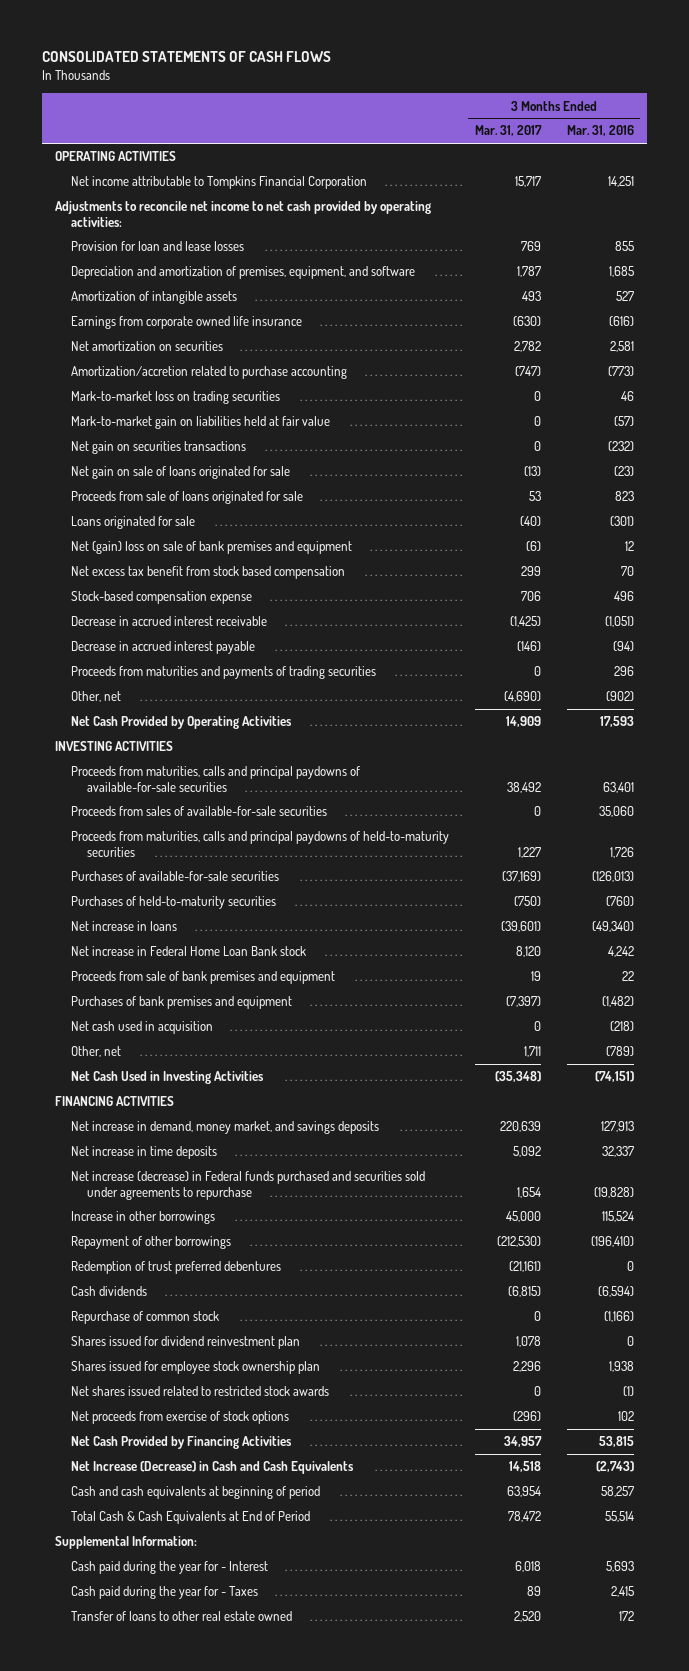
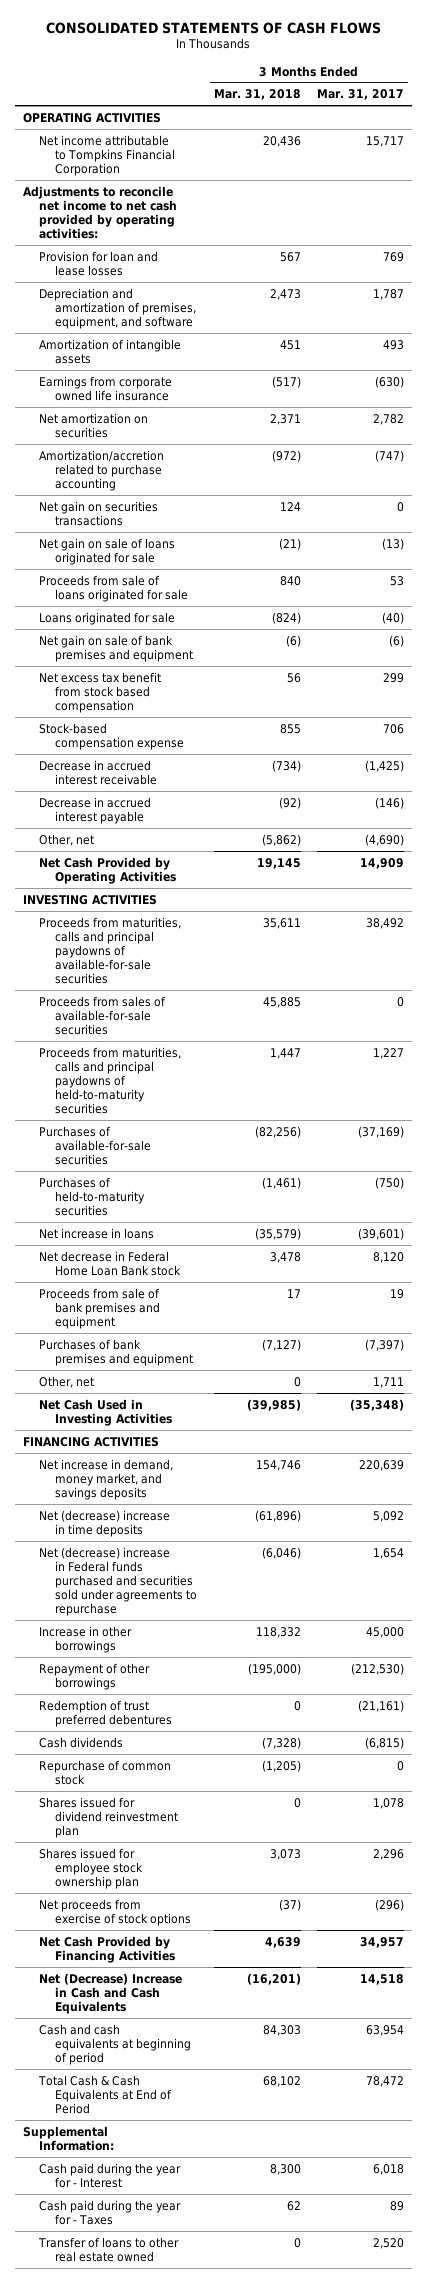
[566,125,634,137] Mar. 31, 2016 -> none
none -> [213,89,301,101] Mar. 31, 2018
[70,391,280,405] Mark-to-market loss on trading securities -> none
[70,416,330,430] Mark-to-market gain on liabilities held at fair value -> none
[70,541,352,555] Net (gain) loss on sale of bank premises and equipment -> [39,634,194,662] Net gain on sale of bank premises and equipment
[70,666,376,680] Proceeds from maturities and payments of trading securities -> none
[70,946,306,957] Net increase in Federal Home Loan Bank stock -> [39,1250,182,1276] Net decrease in Federal Home Loan Bank stock
[70,1021,213,1035] Net cash used in acquisition -> none
[70,1146,217,1160] Net increase in time deposits -> [39,1509,171,1537] Net (decrease) increase in time deposits
[70,1171,425,1200] Net increase (decrease) in Federal funds purchased and securities sold under agreements to repurchase -> [39,1546,198,1616] Net (decrease) increase in Federal funds purchased and securities sold under agreements to repurchase
[70,1386,329,1397] Net shares issued related to restricted stock awards -> none
[70,1461,354,1475] Net Increase (Decrease) in Cash and Cash Equivalents -> [39,1972,183,2014] Net (Decrease) Increase in Cash and Cash Equivalents

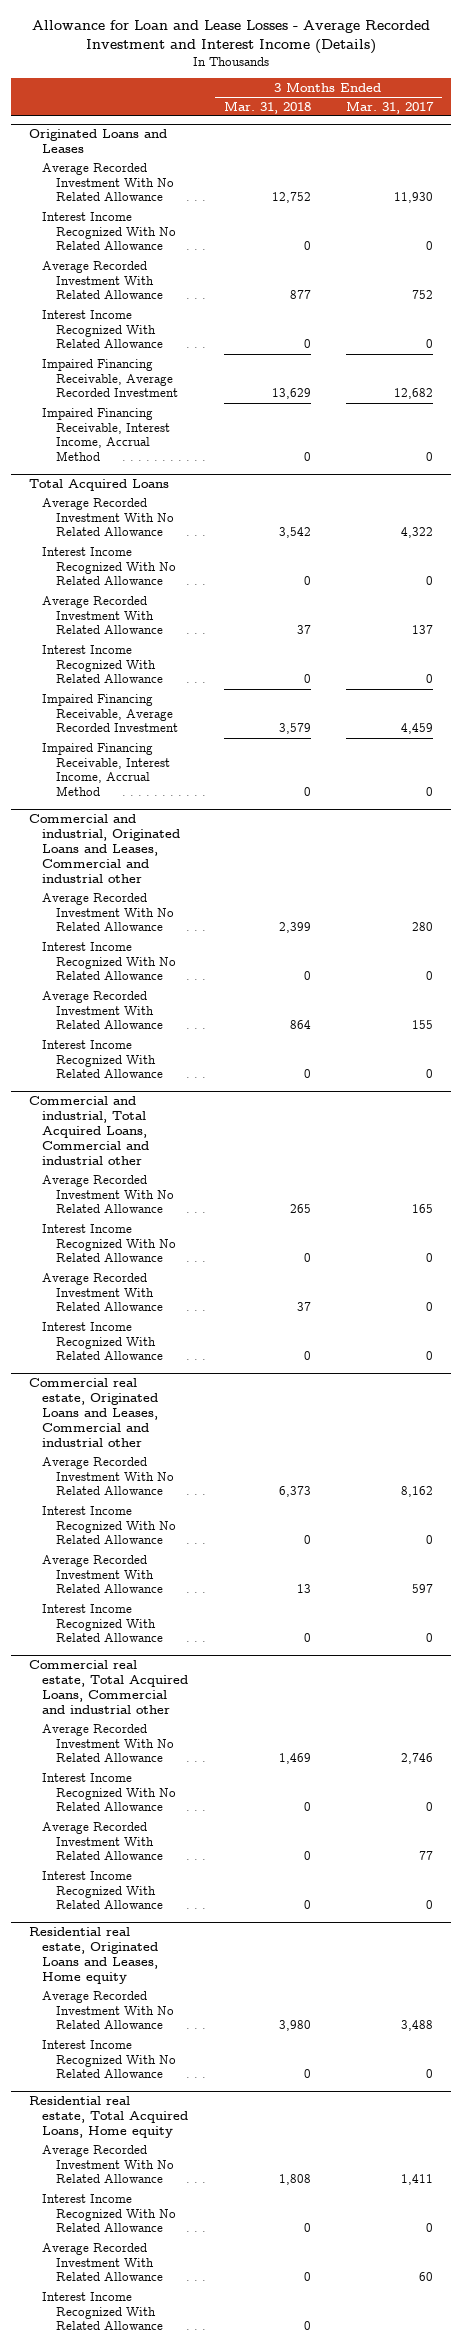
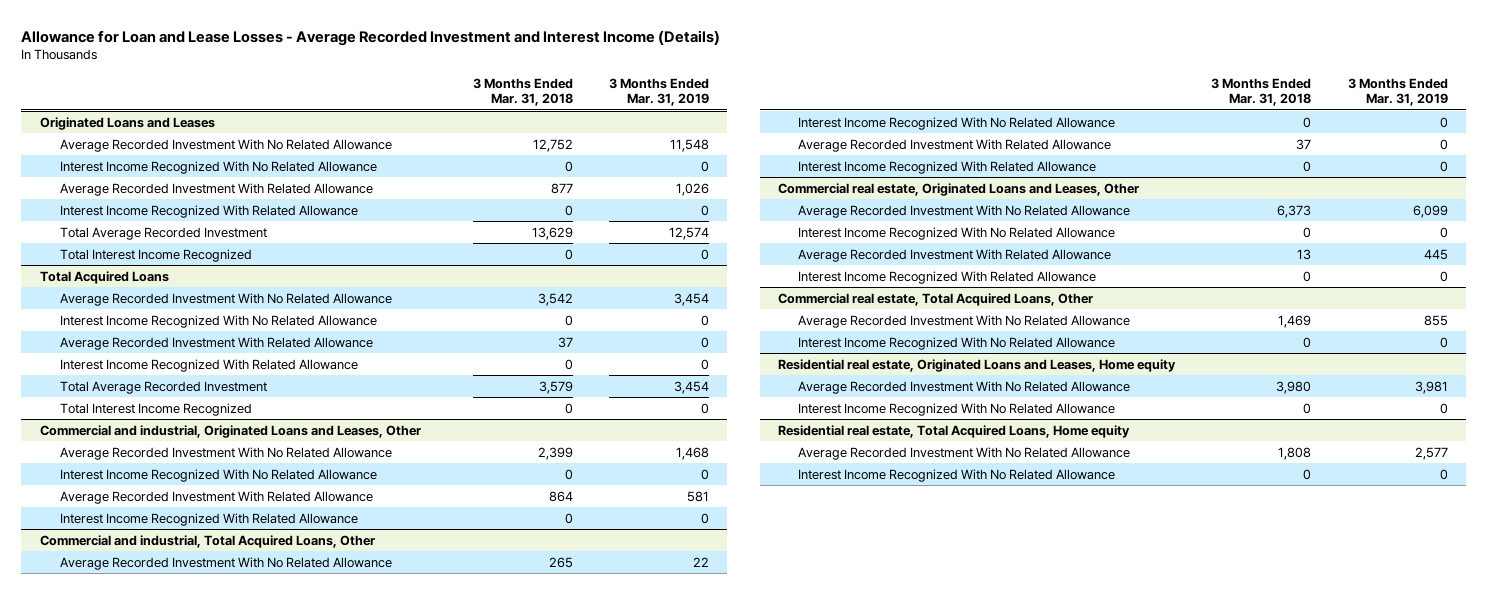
[346,100,435,114] Mar. 31, 2017 -> none
none -> [609,77,710,107] 3 Months Ended Mar. 31, 2019
[42,358,179,398] Impaired Financing Receivable, Average Recorded Investment -> [59,226,267,240] Total Average Recorded Investment
[42,407,171,462] Impaired Financing Receivable, Interest Income, Accrual Method -> [59,248,252,262] Total Interest Income Recognized
[42,693,179,733] Impaired Financing Receivable, Average Recorded Investment -> [59,380,267,394] Total Average Recorded Investment
[42,742,171,797] Impaired Financing Receivable, Interest Income, Accrual Method -> [59,402,252,416] Total Interest Income Recognized
[28,814,181,883] Commercial and industrial, Originated Loans and Leases, Commercial and industrial other -> [39,424,421,438] Commercial and industrial, Originated Loans and Leases, Other
[28,1096,150,1165] Commercial and industrial, Total Acquired Loans, Commercial and industrial other -> [39,534,375,548] Commercial and industrial, Total Acquired Loans, Other
[28,1378,159,1447] Commercial real estate, Originated Loans and Leases, Commercial and industrial other -> [778,182,1140,196] Commercial real estate, Originated Loans and Leases, Other
[28,1660,189,1714] Commercial real estate, Total Acquired Loans, Commercial and industrial other -> [778,292,1094,306] Commercial real estate, Total Acquired Loans, Other
[42,1821,164,1861] Average Recorded Investment With Related Allowance -> none
[42,1870,164,1910] Interest Income Recognized With Related Allowance -> none
[42,2242,164,2282] Average Recorded Investment With Related Allowance -> none
[42,2291,164,2331] Interest Income Recognized With Related Allowance -> none

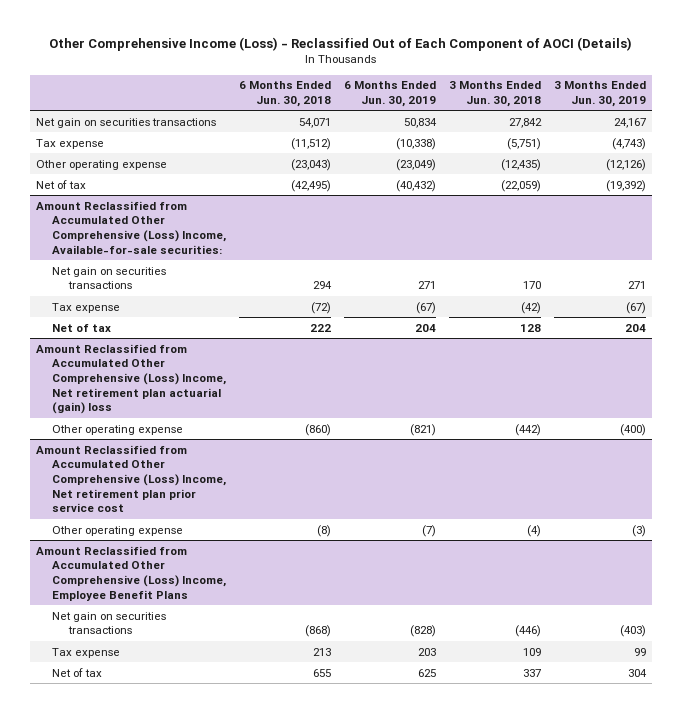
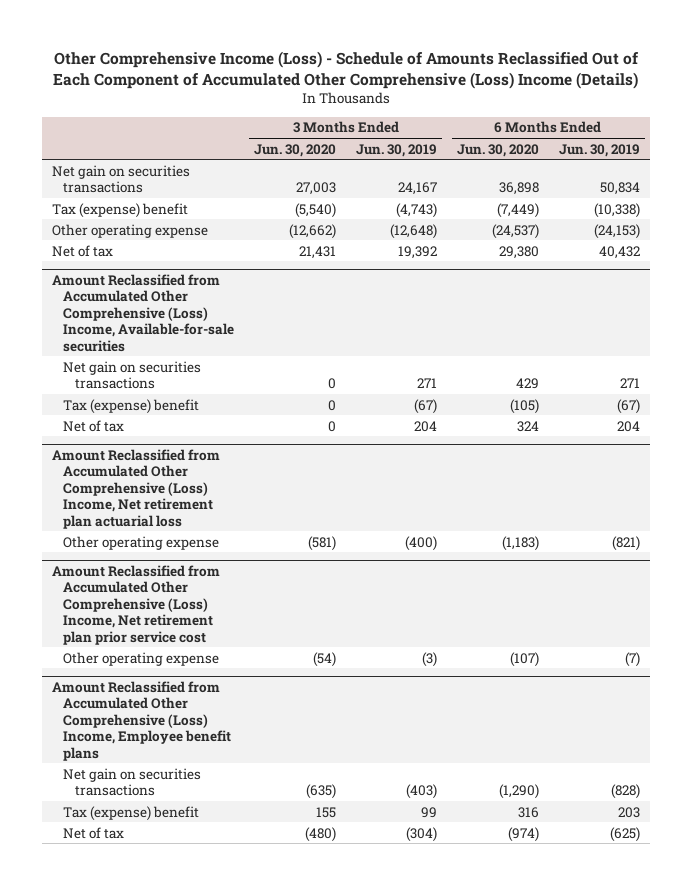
[48,36,632,51] Other Comprehensive Income (Loss) - Reclassified Out of Each Component of AOCI (Details) -> [52,50,639,89] Other Comprehensive Income (Loss) - Schedule of Amounts Reclassified Out of Each Component of Accumulated Other Comprehensive (Loss) Income (Details)
[239,81,332,107] 6 Months Ended Jun. 30, 2018 -> none
[448,81,541,107] 3 Months Ended Jun. 30, 2018 -> none
none -> [254,143,337,157] Jun. 30, 2020
none -> [456,143,539,157] Jun. 30, 2020
[36,138,105,149] Tax expense -> [52,202,189,218] Tax (expense) benefit
[396,158,437,171] (23,049) -> [593,223,640,239] (24,153)
[605,158,646,171] (12,126) -> [390,223,438,239] (12,648)
[396,179,437,192] (40,432) -> [598,245,640,259] 40,432
[605,179,646,192] (19,392) -> [398,245,438,259] 19,392
[36,200,227,254] Amount Reclassified from Accumulated Other Comprehensive (Loss) Income, Available-for-sale securities: -> [52,273,235,352] Amount Reclassified from Accumulated Other Comprehensive (Loss) Income, Available-for-sale securities
[52,302,121,313] Tax expense -> [63,398,200,414] Tax (expense) benefit
[36,343,227,415] Amount Reclassified from Accumulated Other Comprehensive (Loss) Income, Net retirement plan actuarial (gain) loss -> [52,448,221,529] Amount Reclassified from Accumulated Other Comprehensive (Loss) Income, Net retirement plan actuarial loss
[36,545,227,601] Amount Reclassified from Accumulated Other Comprehensive (Loss) Income, Employee Benefit Plans -> [52,680,232,761] Amount Reclassified from Accumulated Other Comprehensive (Loss) Income, Employee benefit plans
[52,647,121,658] Tax expense -> [63,805,200,821] Tax (expense) benefit
[418,668,437,677] 625 -> [609,826,640,842] (625)
[627,668,647,677] 304 -> [406,826,438,842] (304)

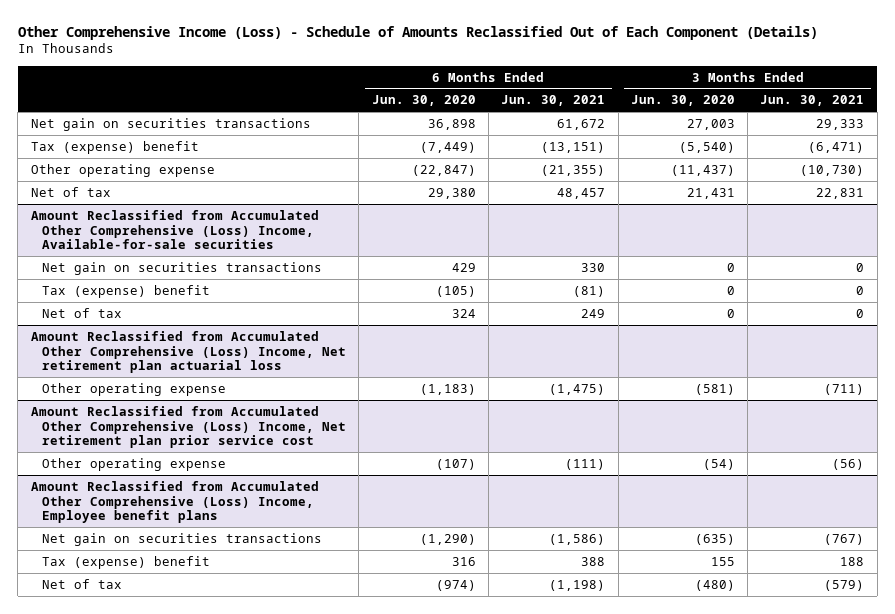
[52,50,639,89] Other Comprehensive Income (Loss) - Schedule of Amounts Reclassified Out of Each Component of Accumulated Other Comprehensive (Loss) Income (Details) -> [17,25,818,40] Other Comprehensive Income (Loss) - Schedule of Amounts Reclassified Out of Each Component (Details)
[356,143,438,157] Jun. 30, 2019 -> none
[558,143,640,157] Jun. 30, 2019 -> none
none -> [501,95,606,107] Jun. 30, 2021
none -> [760,95,865,107] Jun. 30, 2021
[289,223,337,239] (12,662) -> [670,164,735,176] (11,437)
[491,223,539,239] (24,537) -> [411,164,476,176] (22,847)

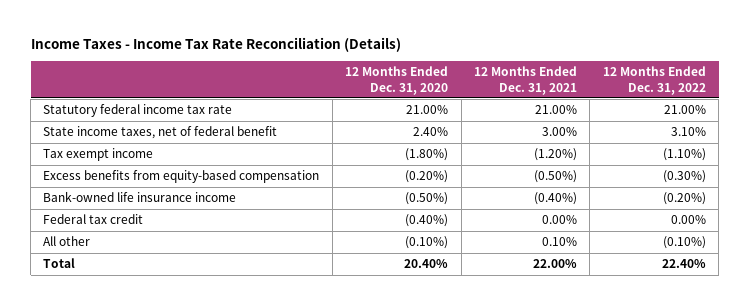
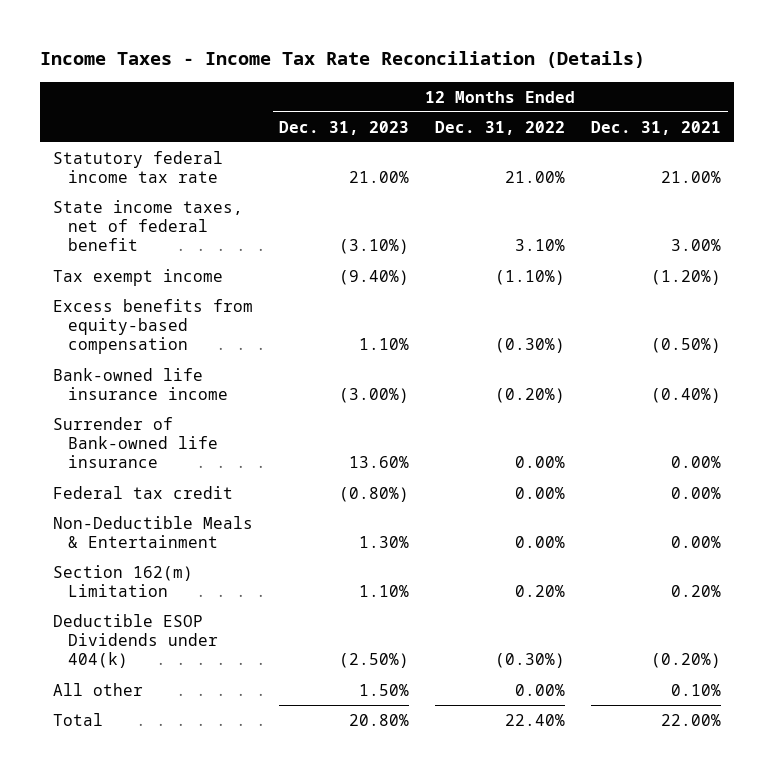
[345,66,449,95] 12 Months Ended Dec. 31, 2020 -> none
none -> [279,120,410,135] Dec. 31, 2023
none -> [53,416,218,469] Surrender of Bank-owned life insurance
none -> [53,515,254,549] Non-Deductible Meals & Entertainment
none -> [53,564,194,598] Section 162(m) Limitation
none -> [53,613,218,669] Deductible ESOP Dividends under 404(k)
[662,236,706,250] (0.10%) -> [515,683,566,696] 0.00%

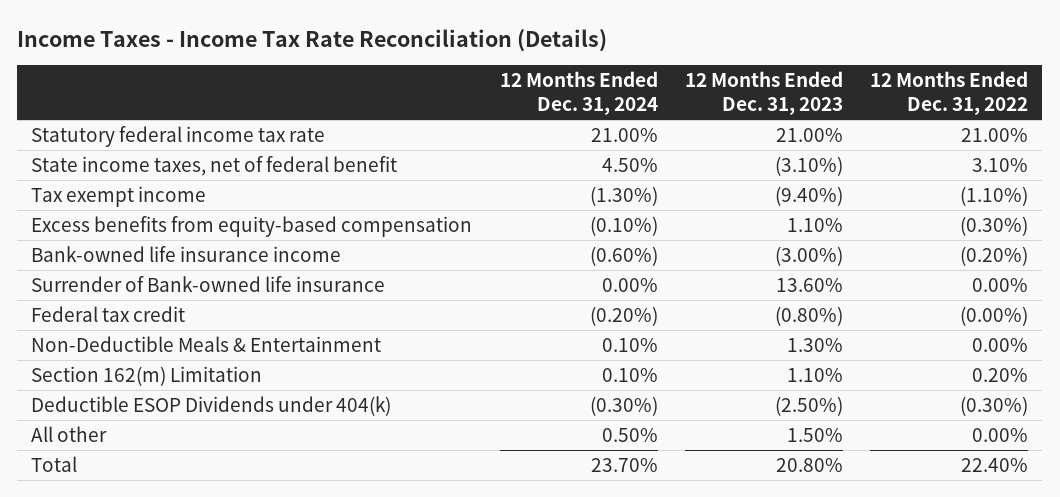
[591,120,722,135] Dec. 31, 2021 -> none
none -> [499,71,658,116] 12 Months Ended Dec. 31, 2024
[515,486,566,499] 0.00% -> [960,305,1029,326] (0.00%)

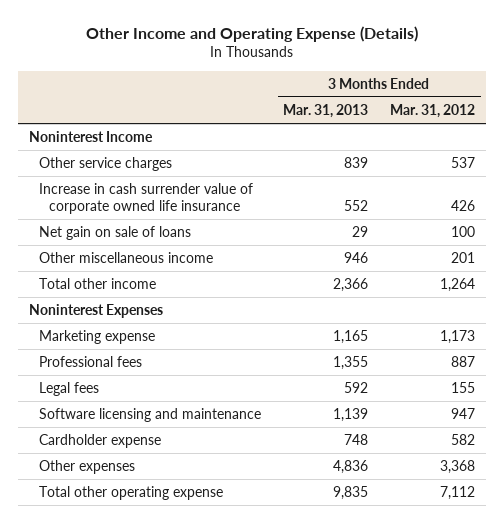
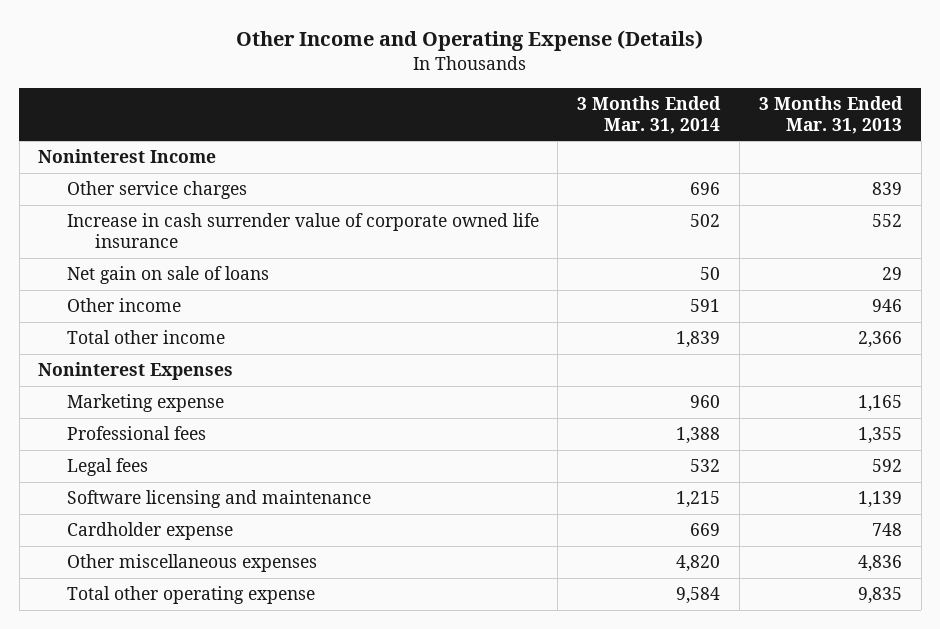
[390,104,476,119] Mar. 31, 2012 -> none
none -> [577,95,722,134] 3 Months Ended Mar. 31, 2014
[39,252,214,264] Other miscellaneous income -> [66,298,181,313] Other income
[39,460,136,475] Other expenses -> [66,554,317,573] Other miscellaneous expenses

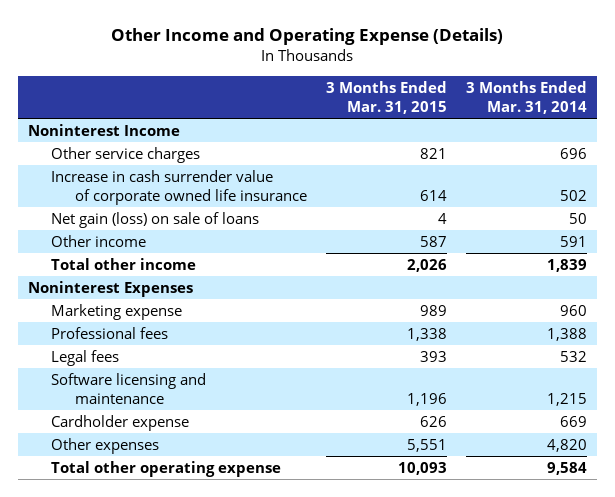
[758,95,903,134] 3 Months Ended Mar. 31, 2013 -> none
none -> [325,81,447,115] 3 Months Ended Mar. 31, 2015
[66,266,269,285] Net gain on sale of loans -> [51,211,260,228] Net gain (loss) on sale of loans
[66,554,317,573] Other miscellaneous expenses -> [51,437,160,454] Other expenses

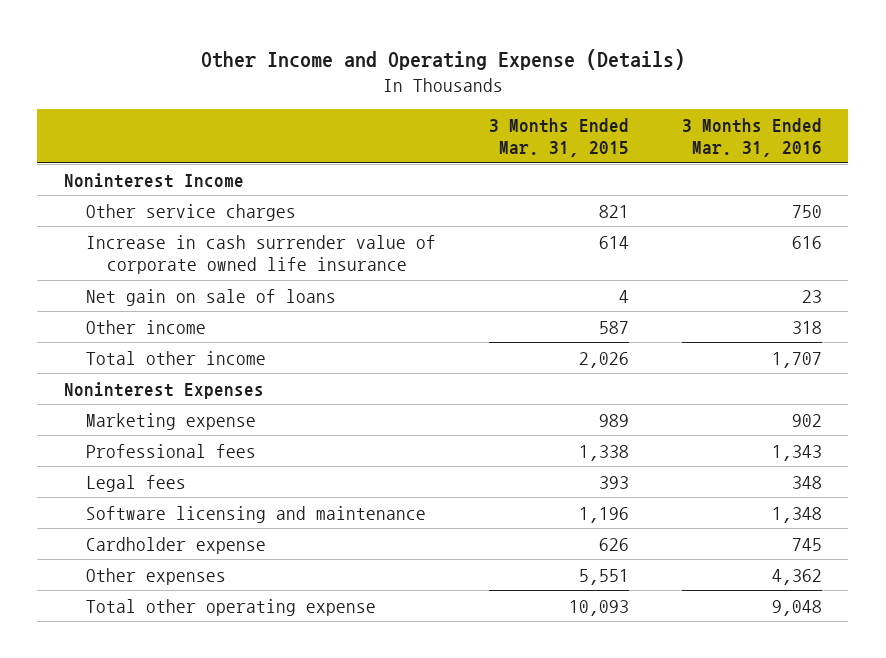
[466,81,588,115] 3 Months Ended Mar. 31, 2014 -> none
none -> [681,118,822,158] 3 Months Ended Mar. 31, 2016
[51,211,260,228] Net gain (loss) on sale of loans -> [85,288,336,306] Net gain on sale of loans

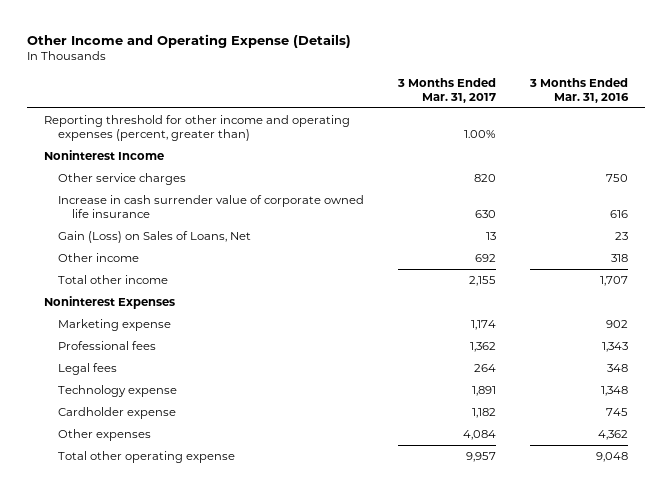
[488,118,629,158] 3 Months Ended Mar. 31, 2015 -> none
none -> [396,77,496,103] 3 Months Ended Mar. 31, 2017
none -> [43,115,350,142] Reporting threshold for other income and operating expenses (percent, greater than)
[85,288,336,306] Net gain on sale of loans -> [57,231,251,244] Gain (Loss) on Sales of Loans, Net
[85,505,426,523] Software licensing and maintenance -> [57,385,177,398] Technology expense

